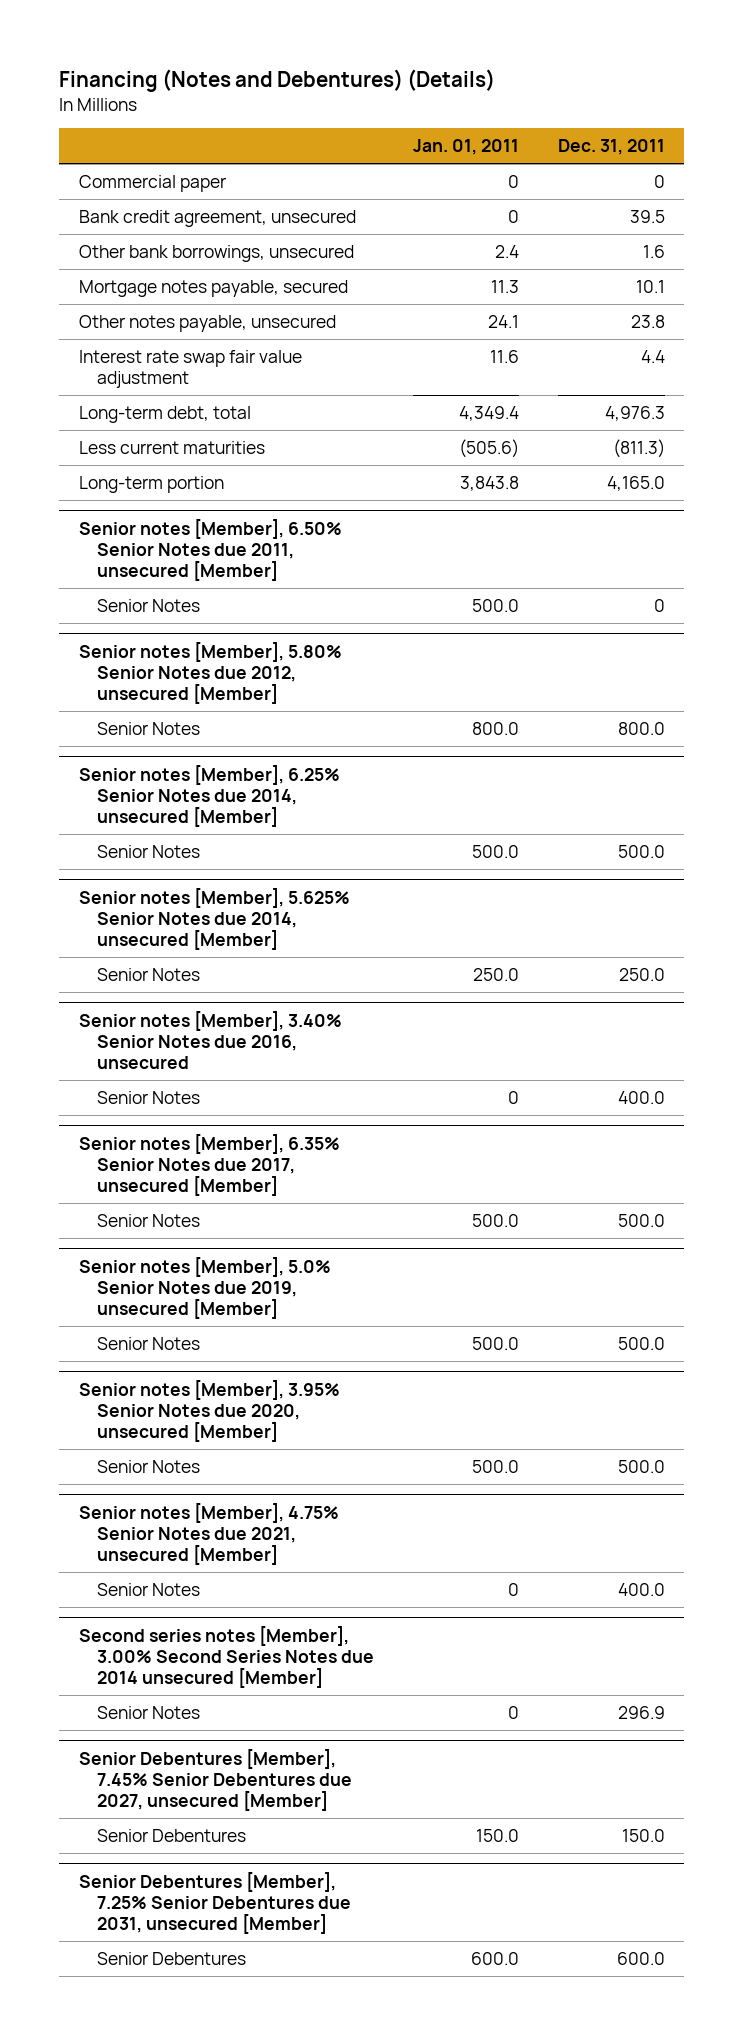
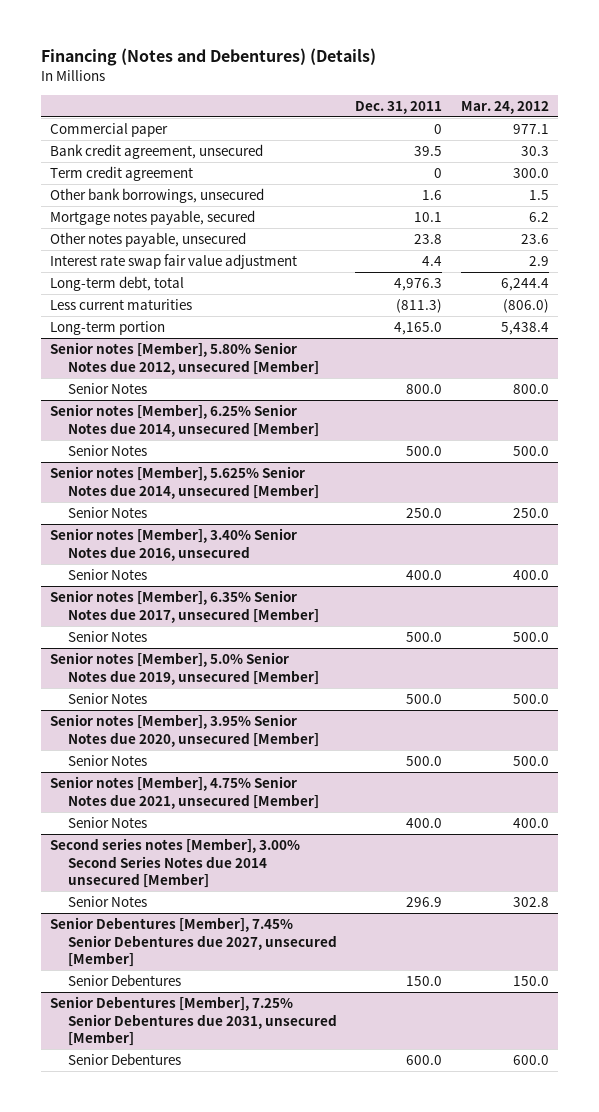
[413,139,520,156] Jan. 01, 2011 -> none
none -> [461,100,550,114] Mar. 24, 2012
none -> [50,166,194,182] Term credit agreement
[78,518,342,581] Senior notes [Member], 6.50% Senior Notes due 2011, unsecured [Member] -> none
[97,599,201,613] Senior Notes -> none

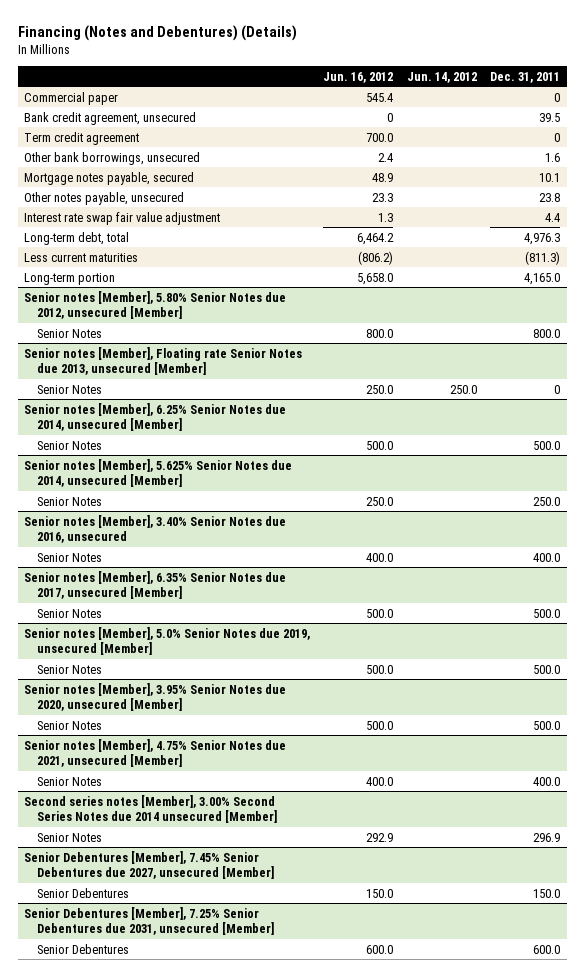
[461,100,550,114] Mar. 24, 2012 -> none
none -> [323,71,394,83] Jun. 16, 2012
none -> [406,71,477,83] Jun. 14, 2012
none -> [24,346,303,375] Senior notes [Member], Floating rate Senior Notes due 2013, unsecured [Member]
none -> [37,384,103,394] Senior Notes

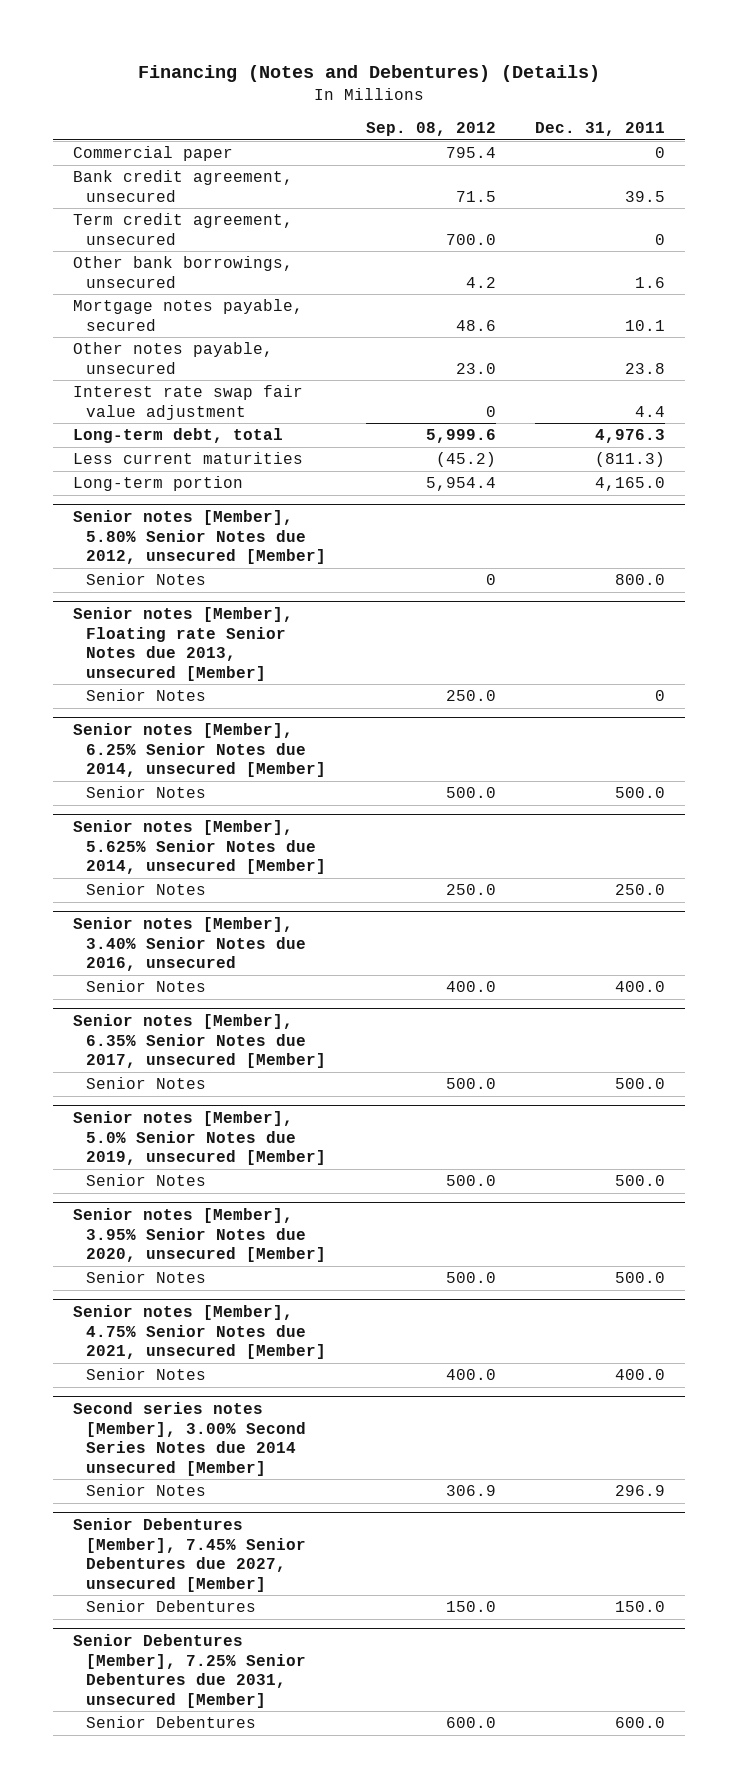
[323,71,394,83] Jun. 16, 2012 -> none
[406,71,477,83] Jun. 14, 2012 -> none
none -> [365,122,496,137] Sep. 08, 2012
[24,131,140,145] Term credit agreement -> [72,213,293,245] Term credit agreement, unsecured

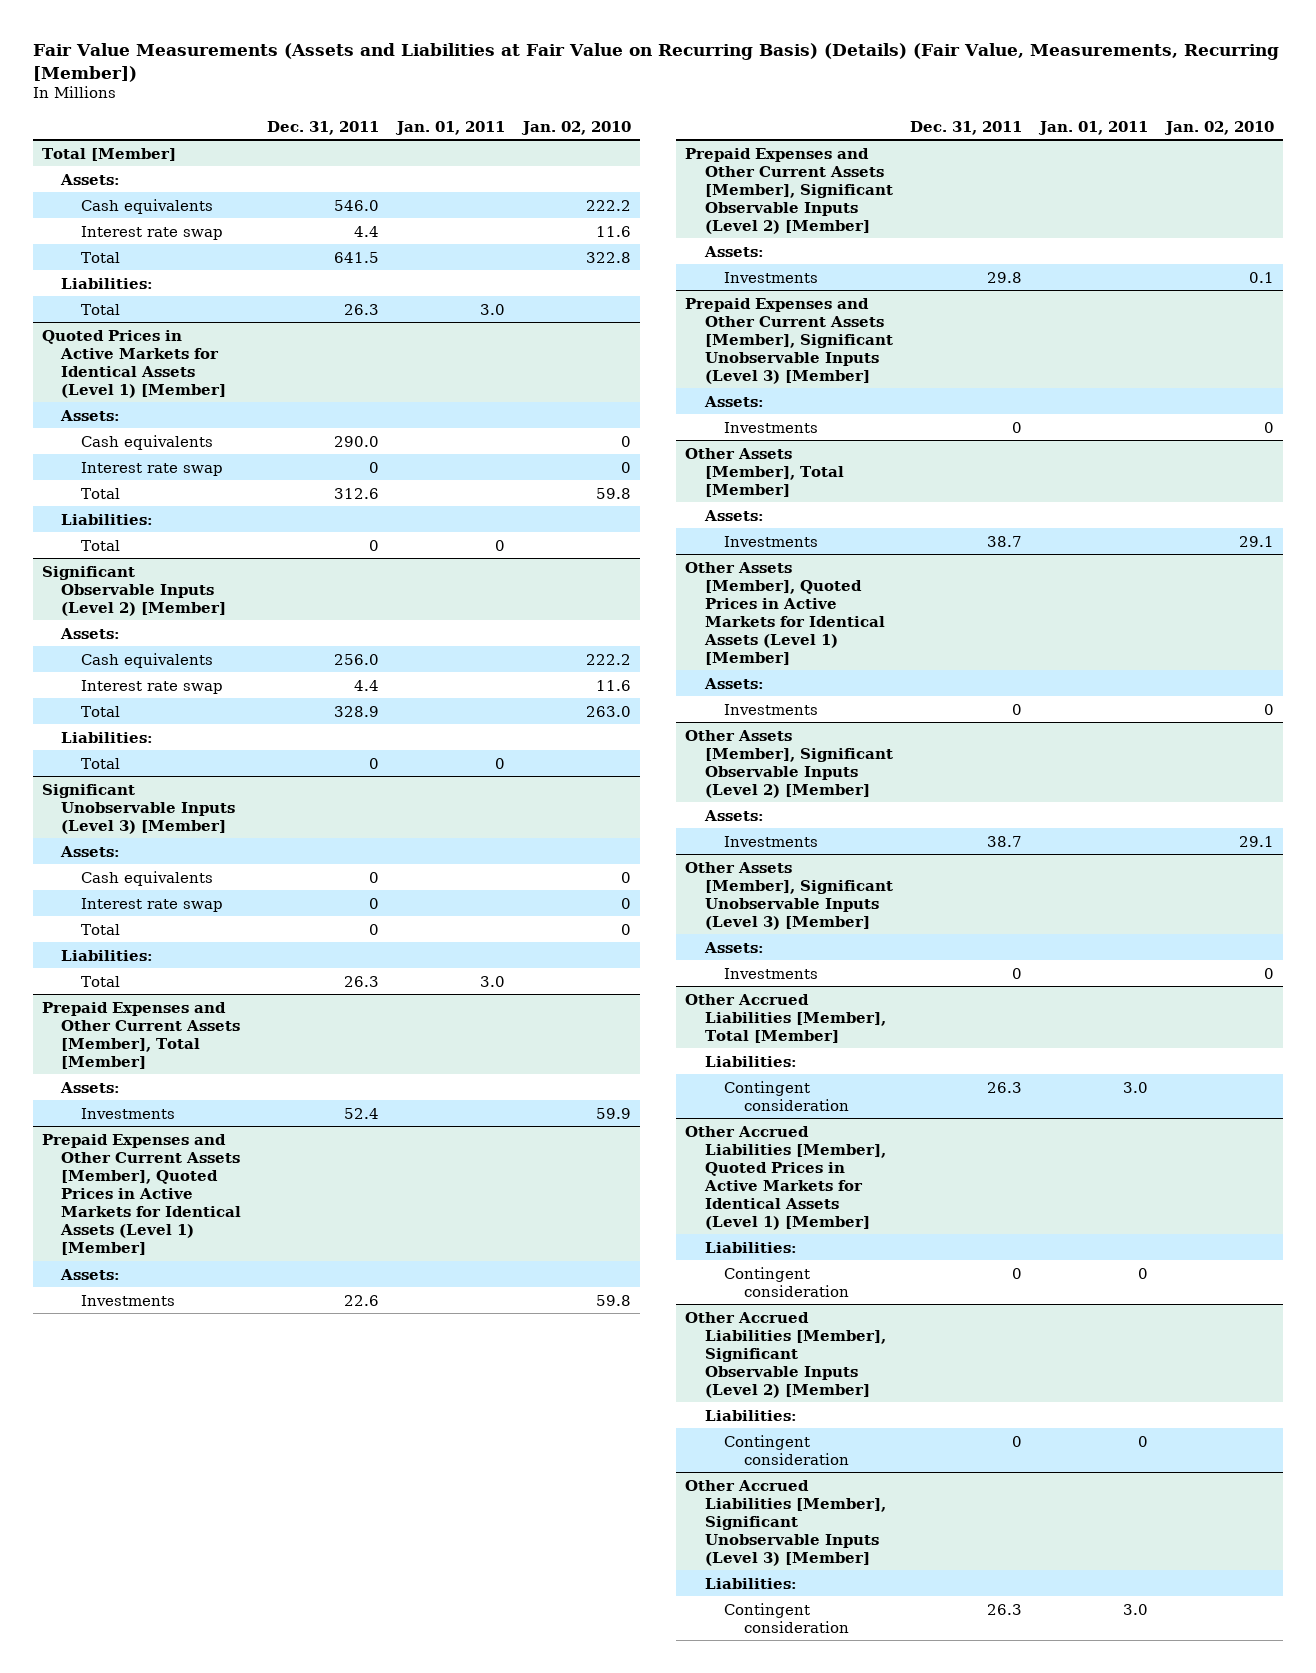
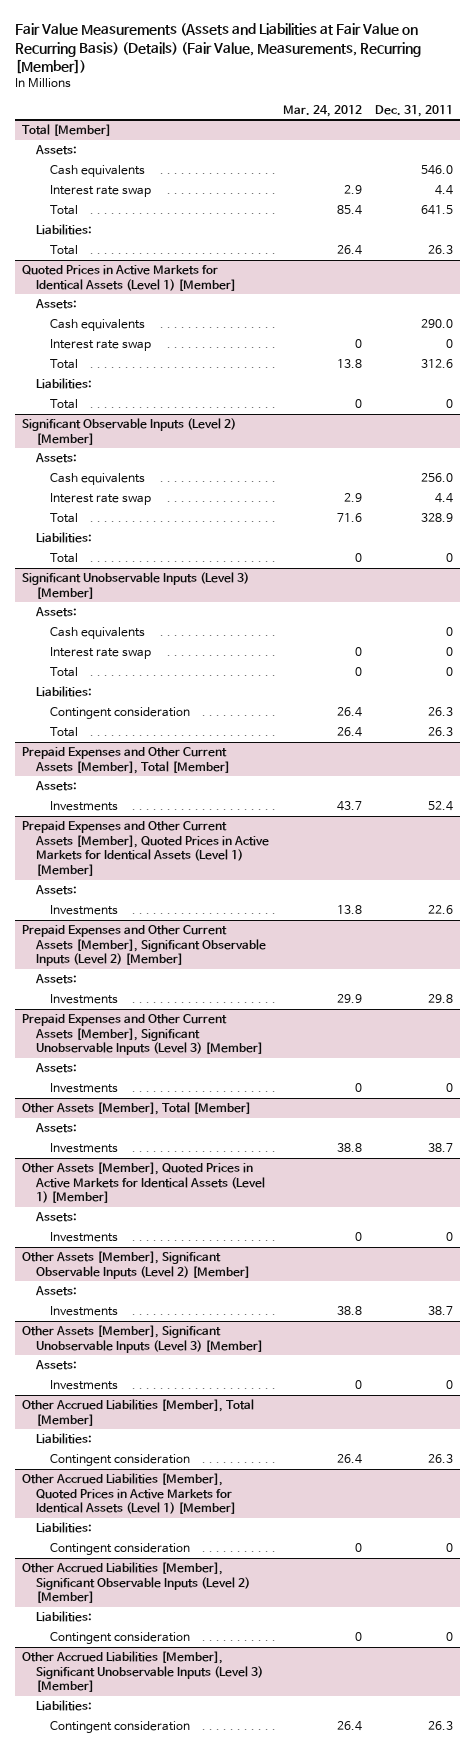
[394,120,505,135] Jan. 01, 2011 -> none
[520,120,631,135] Jan. 02, 2010 -> none
none -> [282,104,362,117] Mar. 24, 2012
none -> [50,707,191,720] Contingent consideration

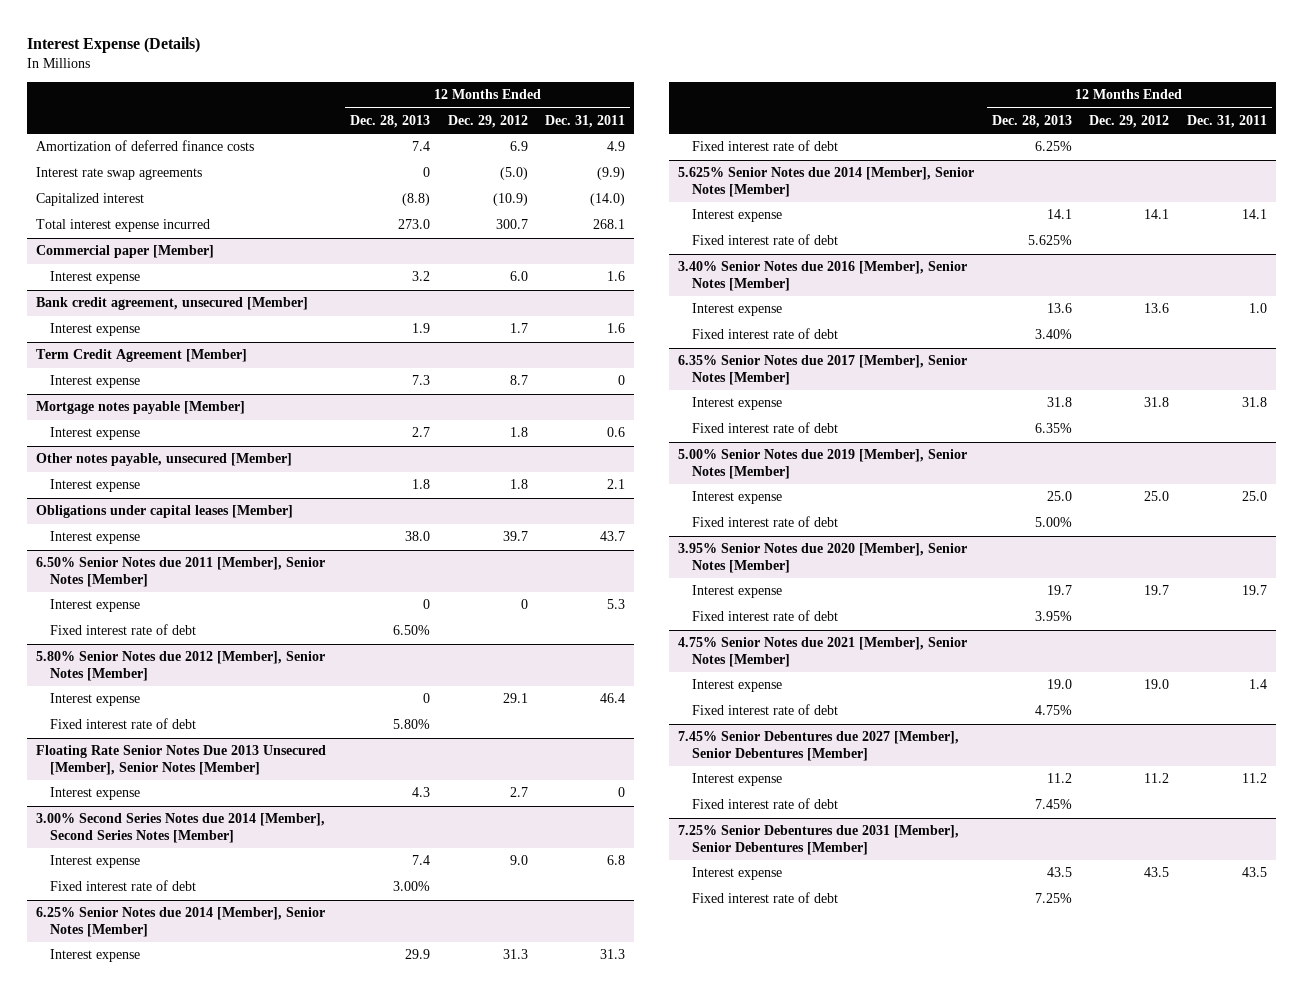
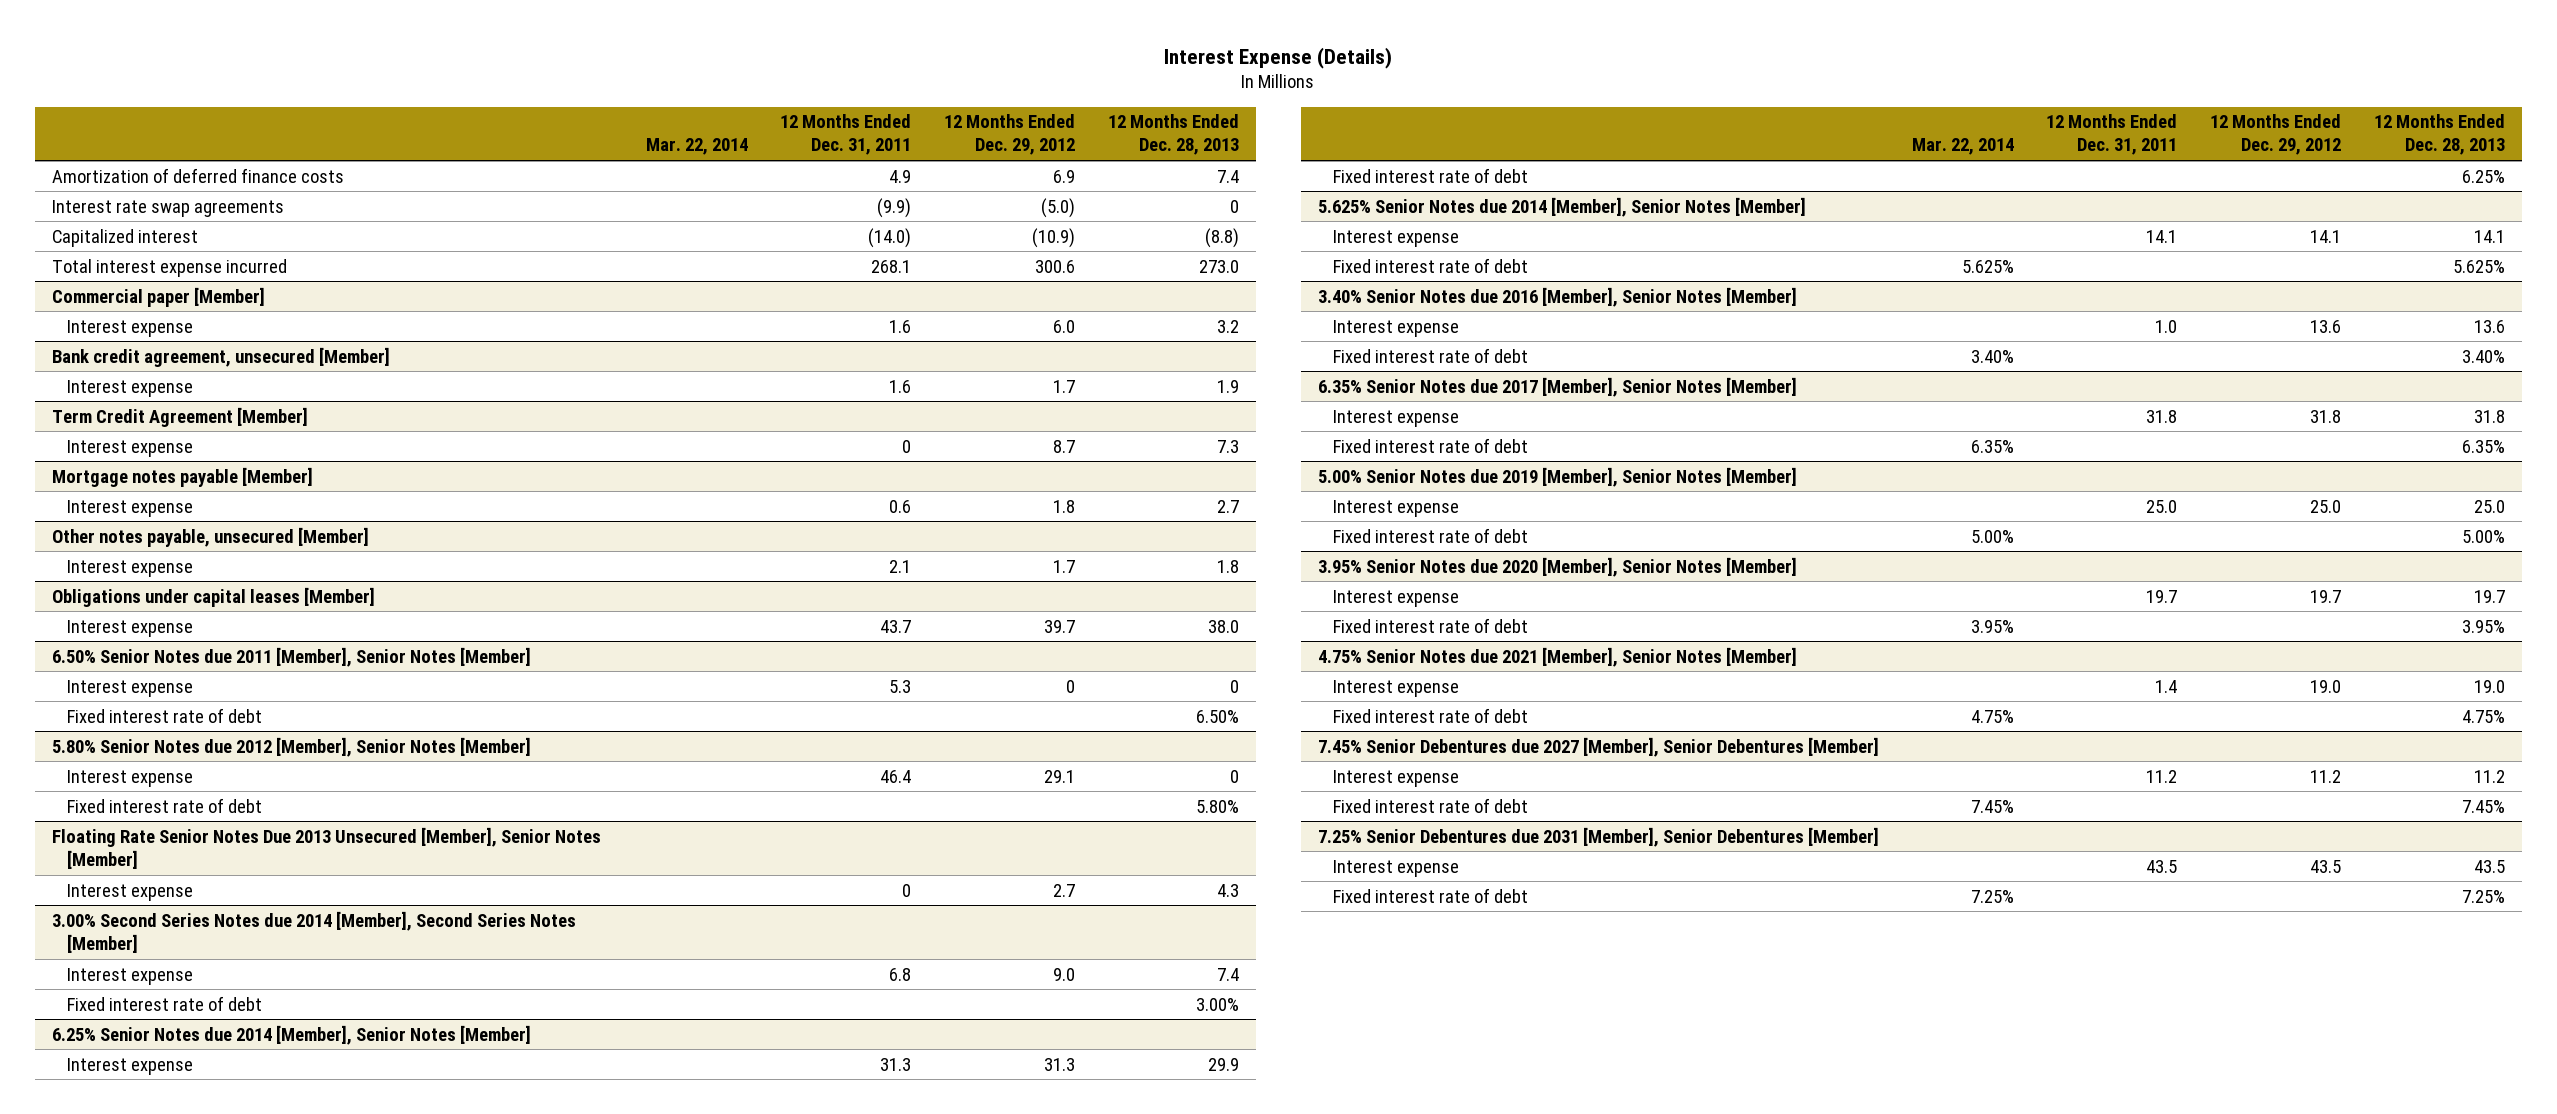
none -> [645,138,748,156] Mar. 22, 2014
[495,219,528,230] 300.7 -> [1035,259,1076,273] 300.6
[509,479,528,490] 1.8 -> [1053,559,1076,573] 1.7

